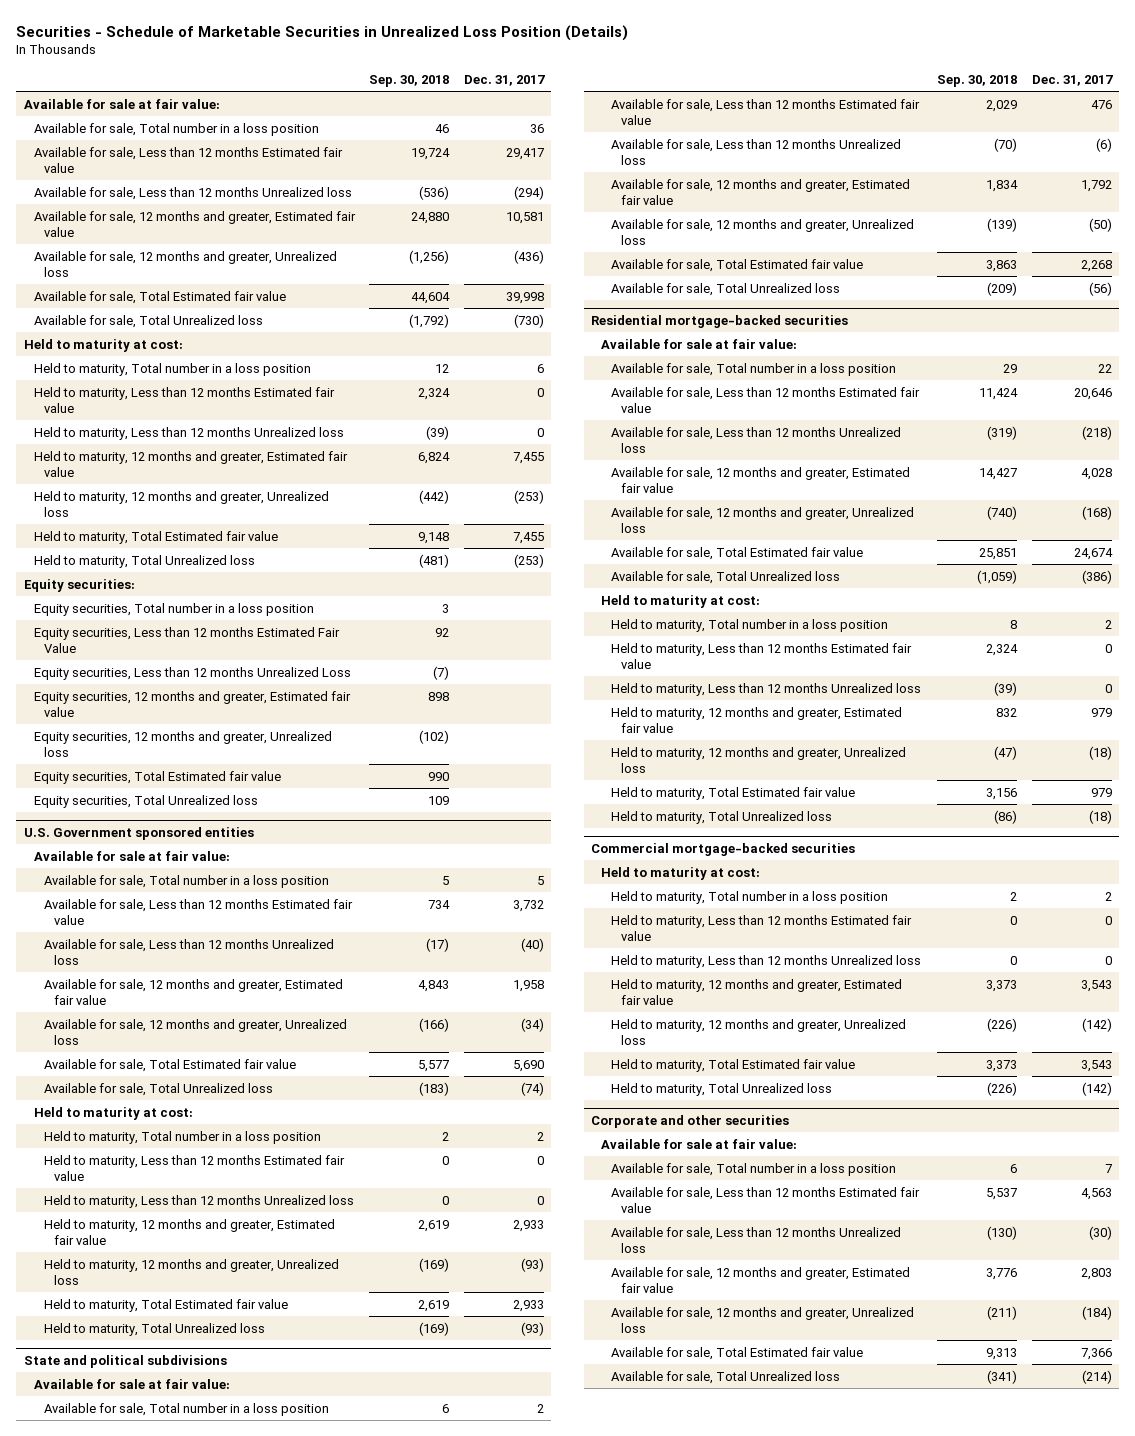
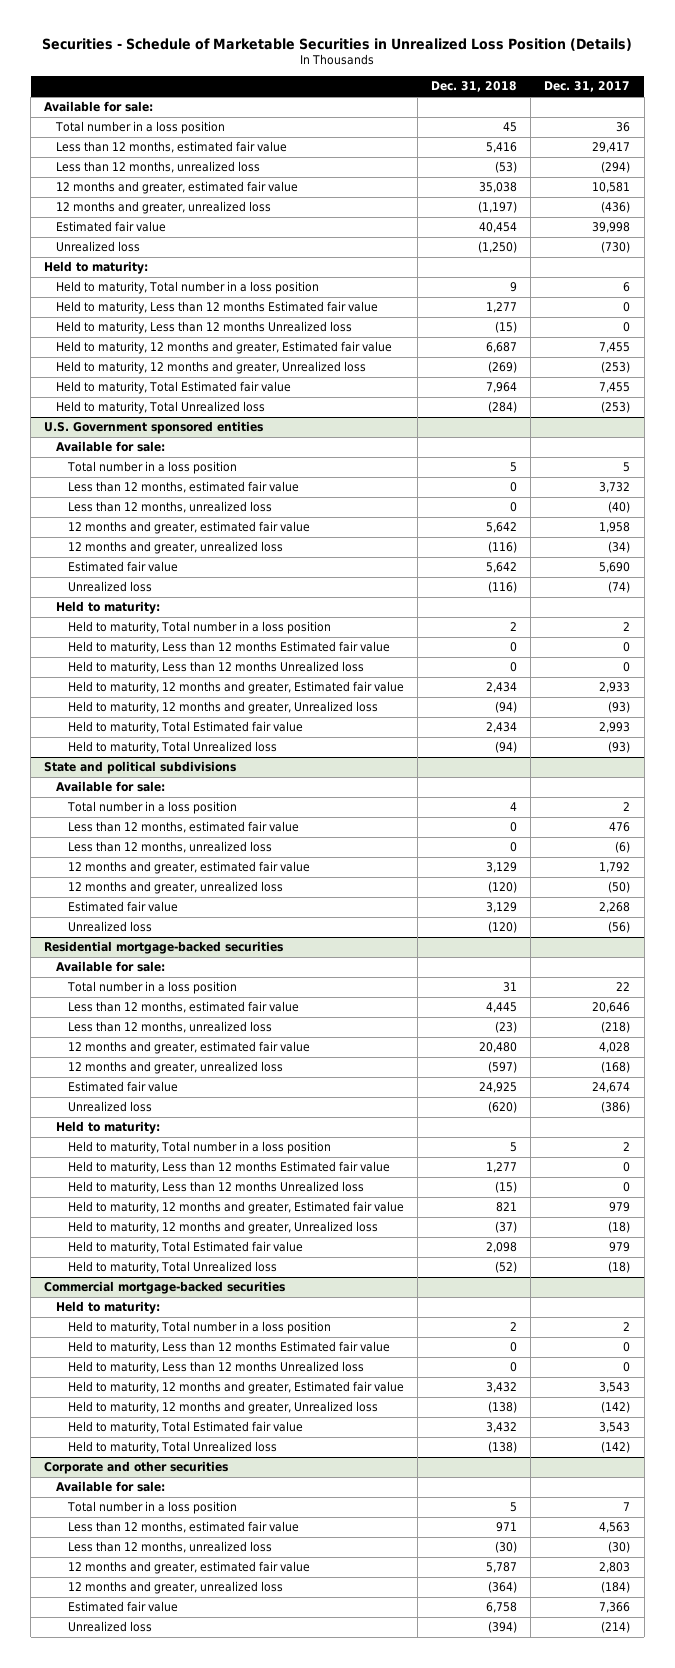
[369,75,450,88] Sep. 30, 2018 -> none
none -> [430,81,517,93] Dec. 31, 2018
[23,98,220,109] Available for sale at fair value: -> [44,101,154,113] Available for sale:
[33,122,319,136] Available for sale, Total number in a loss position -> [54,121,225,135] Total number in a loss position
[33,146,343,173] Available for sale, Less than 12 months Estimated fair value -> [55,141,287,154] Less than 12 months, estimated fair value
[33,186,352,200] Available for sale, Less than 12 months Unrealized loss -> [55,161,260,174] Less than 12 months, unrealized loss
[33,210,356,237] Available for sale, 12 months and greater, Estimated fair value -> [55,181,298,195] 12 months and greater, estimated fair value
[33,250,337,277] Available for sale, 12 months and greater, Unrealized loss -> [55,201,271,215] 12 months and greater, unrealized loss
[33,290,286,304] Available for sale, Total Estimated fair value -> [55,221,166,233] Estimated fair value
[33,314,263,328] Available for sale, Total Unrealized loss -> [55,241,140,253] Unrealized loss
[23,338,183,352] Held to maturity at cost: -> [44,261,149,275] Held to maturity:
[23,578,135,592] Equity securities: -> none
[33,602,314,616] Equity securities, Total number in a loss position -> none
[33,626,340,653] Equity securities, Less than 12 months Estimated Fair Value -> none
[33,666,351,680] Equity securities, Less than 12 months Unrealized Loss -> none
[33,690,351,717] Equity securities, 12 months and greater, Estimated fair value -> none
[33,730,332,757] Equity securities, 12 months and greater, Unrealized loss -> none
[33,770,281,784] Equity securities, Total Estimated fair value -> none
[33,794,258,808] Equity securities, Total Unrealized loss -> none
[33,850,230,861] Available for sale at fair value: -> [55,441,165,453] Available for sale:
[43,874,329,888] Available for sale, Total number in a loss position -> [66,461,237,475] Total number in a loss position
[43,898,353,925] Available for sale, Less than 12 months Estimated fair value -> [67,481,299,494] Less than 12 months, estimated fair value
[43,938,334,965] Available for sale, Less than 12 months Unrealized loss -> [67,501,272,514] Less than 12 months, unrealized loss
[43,978,343,1005] Available for sale, 12 months and greater, Estimated fair value -> [67,521,310,535] 12 months and greater, estimated fair value
[43,1018,347,1045] Available for sale, 12 months and greater, Unrealized loss -> [67,541,283,555] 12 months and greater, unrealized loss
[43,1058,296,1072] Available for sale, Total Estimated fair value -> [67,561,178,573] Estimated fair value
[43,1082,273,1096] Available for sale, Total Unrealized loss -> [67,581,152,593] Unrealized loss
[33,1106,193,1120] Held to maturity at cost: -> [55,601,160,615] Held to maturity:
[512,1299,544,1312] 2,933 -> [599,722,631,734] 2,993
[33,1378,230,1389] Available for sale at fair value: -> [55,781,165,793] Available for sale:
[43,1402,329,1416] Available for sale, Total number in a loss position -> [66,801,237,815] Total number in a loss position
[611,98,921,125] Available for sale, Less than 12 months Estimated fair value -> [67,821,299,834] Less than 12 months, estimated fair value
[611,138,902,165] Available for sale, Less than 12 months Unrealized loss -> [67,841,272,854] Less than 12 months, unrealized loss
[611,178,911,205] Available for sale, 12 months and greater, Estimated fair value -> [67,861,310,875] 12 months and greater, estimated fair value
[611,218,915,245] Available for sale, 12 months and greater, Unrealized loss -> [67,881,283,895] 12 months and greater, unrealized loss
[611,258,864,272] Available for sale, Total Estimated fair value -> [67,901,178,913] Estimated fair value
[611,282,841,296] Available for sale, Total Unrealized loss -> [67,921,152,933] Unrealized loss
[601,338,798,349] Available for sale at fair value: -> [55,961,165,973] Available for sale:
[611,362,897,376] Available for sale, Total number in a loss position -> [66,981,237,995] Total number in a loss position
[611,386,921,413] Available for sale, Less than 12 months Estimated fair value -> [67,1001,299,1014] Less than 12 months, estimated fair value
[611,426,902,453] Available for sale, Less than 12 months Unrealized loss -> [67,1021,272,1034] Less than 12 months, unrealized loss
[611,466,911,493] Available for sale, 12 months and greater, Estimated fair value -> [67,1041,310,1055] 12 months and greater, estimated fair value
[611,506,915,533] Available for sale, 12 months and greater, Unrealized loss -> [67,1061,283,1075] 12 months and greater, unrealized loss
[611,546,864,560] Available for sale, Total Estimated fair value -> [67,1081,178,1093] Estimated fair value
[611,570,841,584] Available for sale, Total Unrealized loss -> [67,1101,152,1113] Unrealized loss
[601,594,761,608] Held to maturity at cost: -> [55,1121,160,1135] Held to maturity:
[601,866,761,880] Held to maturity at cost: -> [55,1301,160,1315] Held to maturity:
[601,1138,798,1149] Available for sale at fair value: -> [55,1481,165,1493] Available for sale:
[611,1162,897,1176] Available for sale, Total number in a loss position -> [66,1501,237,1515] Total number in a loss position
[611,1186,921,1213] Available for sale, Less than 12 months Estimated fair value -> [67,1521,299,1534] Less than 12 months, estimated fair value
[611,1226,902,1253] Available for sale, Less than 12 months Unrealized loss -> [67,1541,272,1554] Less than 12 months, unrealized loss
[611,1266,911,1293] Available for sale, 12 months and greater, Estimated fair value -> [67,1561,310,1575] 12 months and greater, estimated fair value
[611,1306,915,1333] Available for sale, 12 months and greater, Unrealized loss -> [67,1581,283,1595] 12 months and greater, unrealized loss
[611,1346,864,1360] Available for sale, Total Estimated fair value -> [67,1601,178,1613] Estimated fair value
[611,1370,841,1384] Available for sale, Total Unrealized loss -> [67,1621,152,1633] Unrealized loss

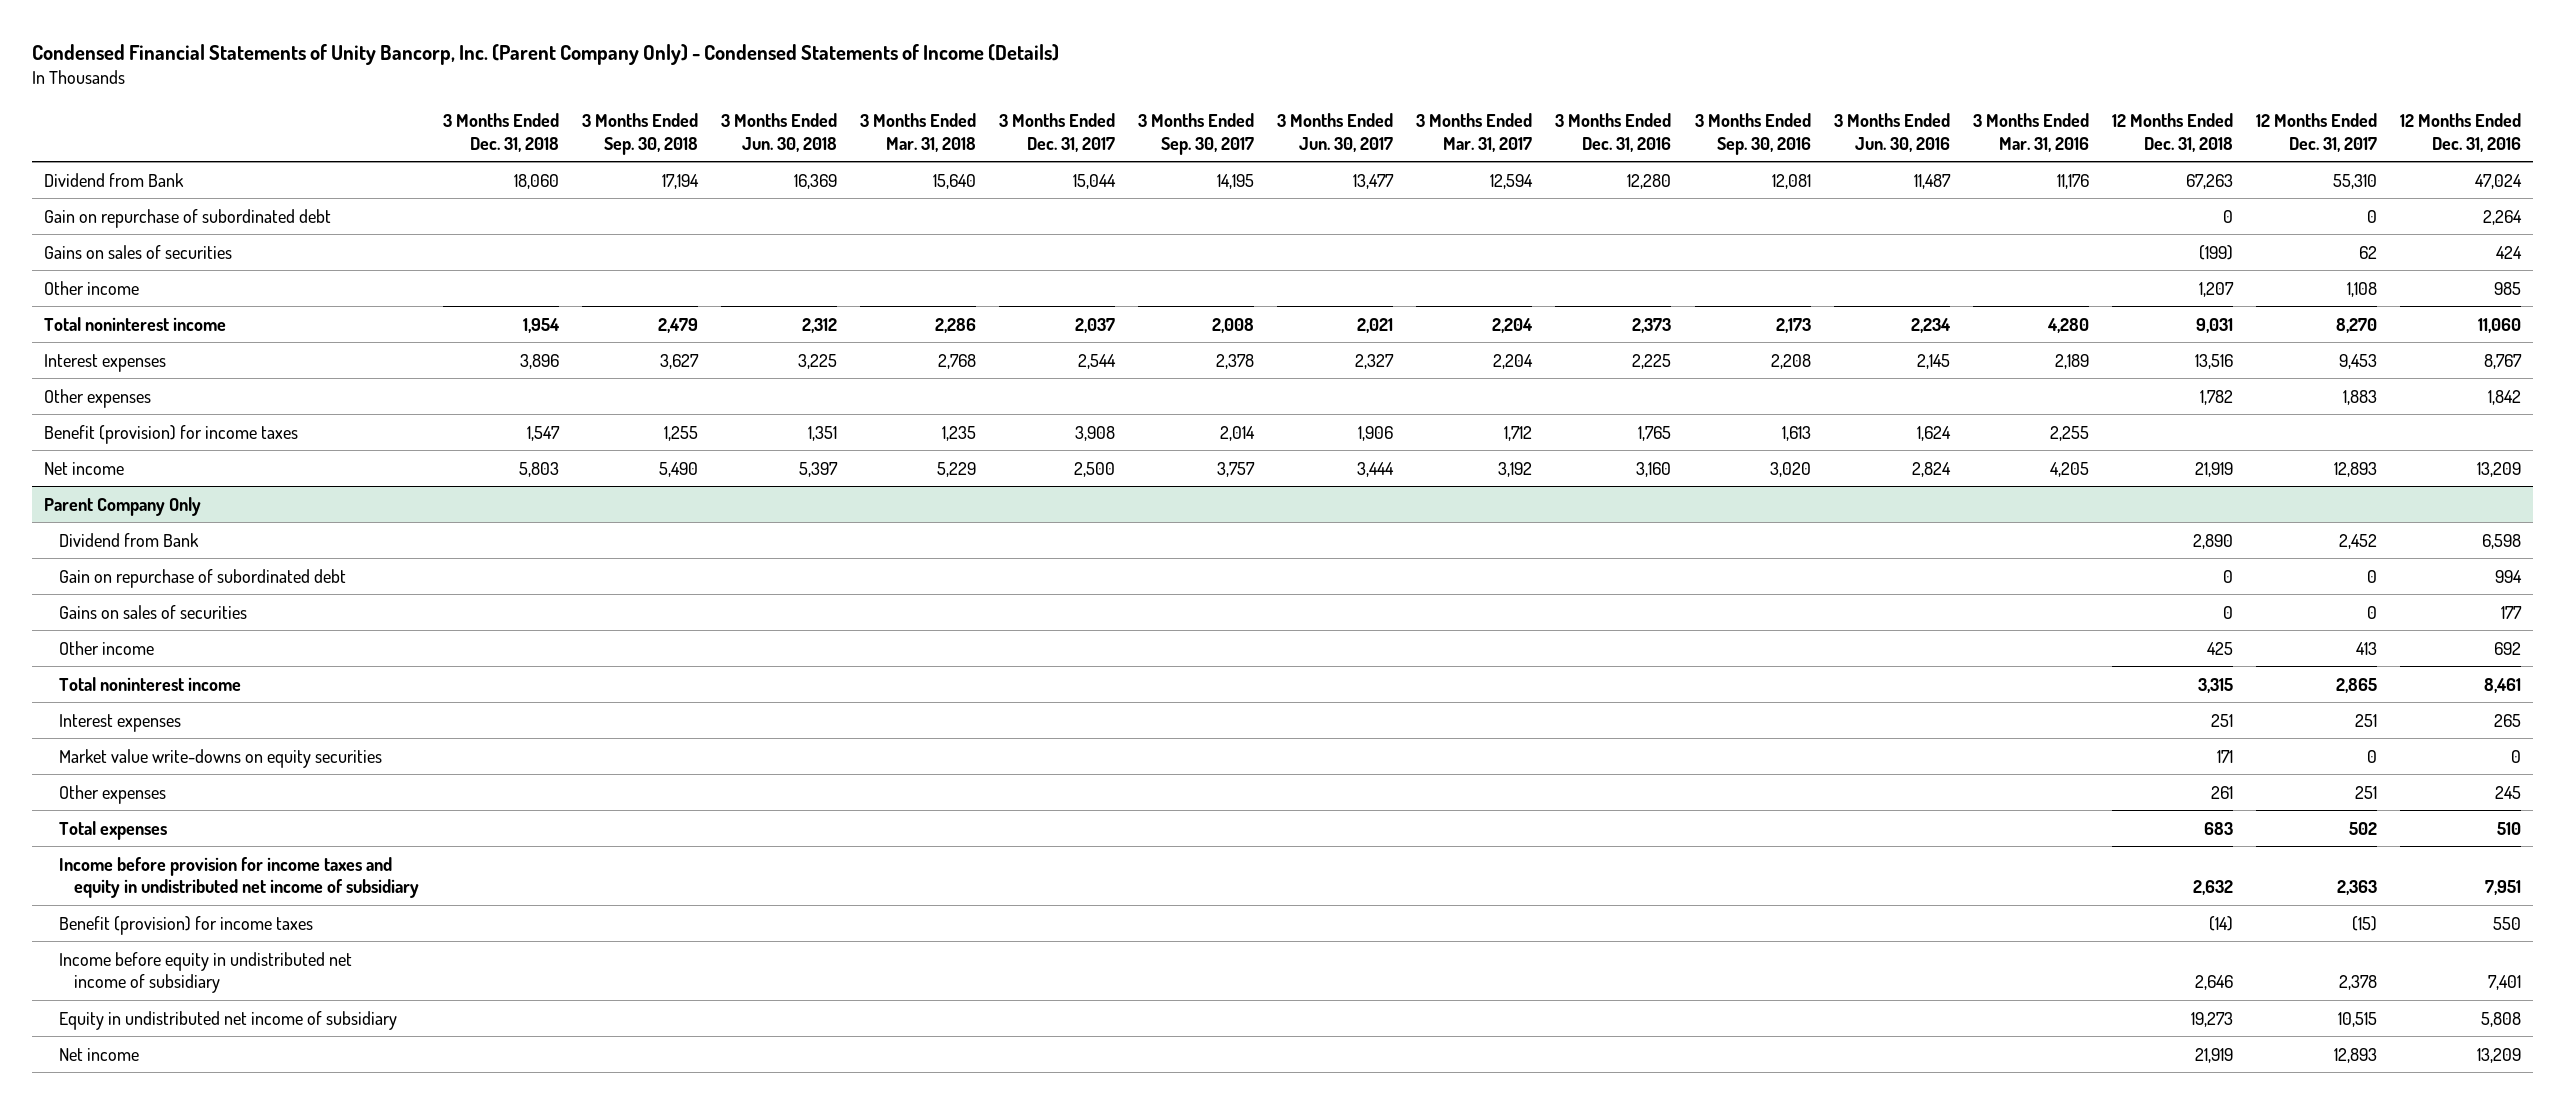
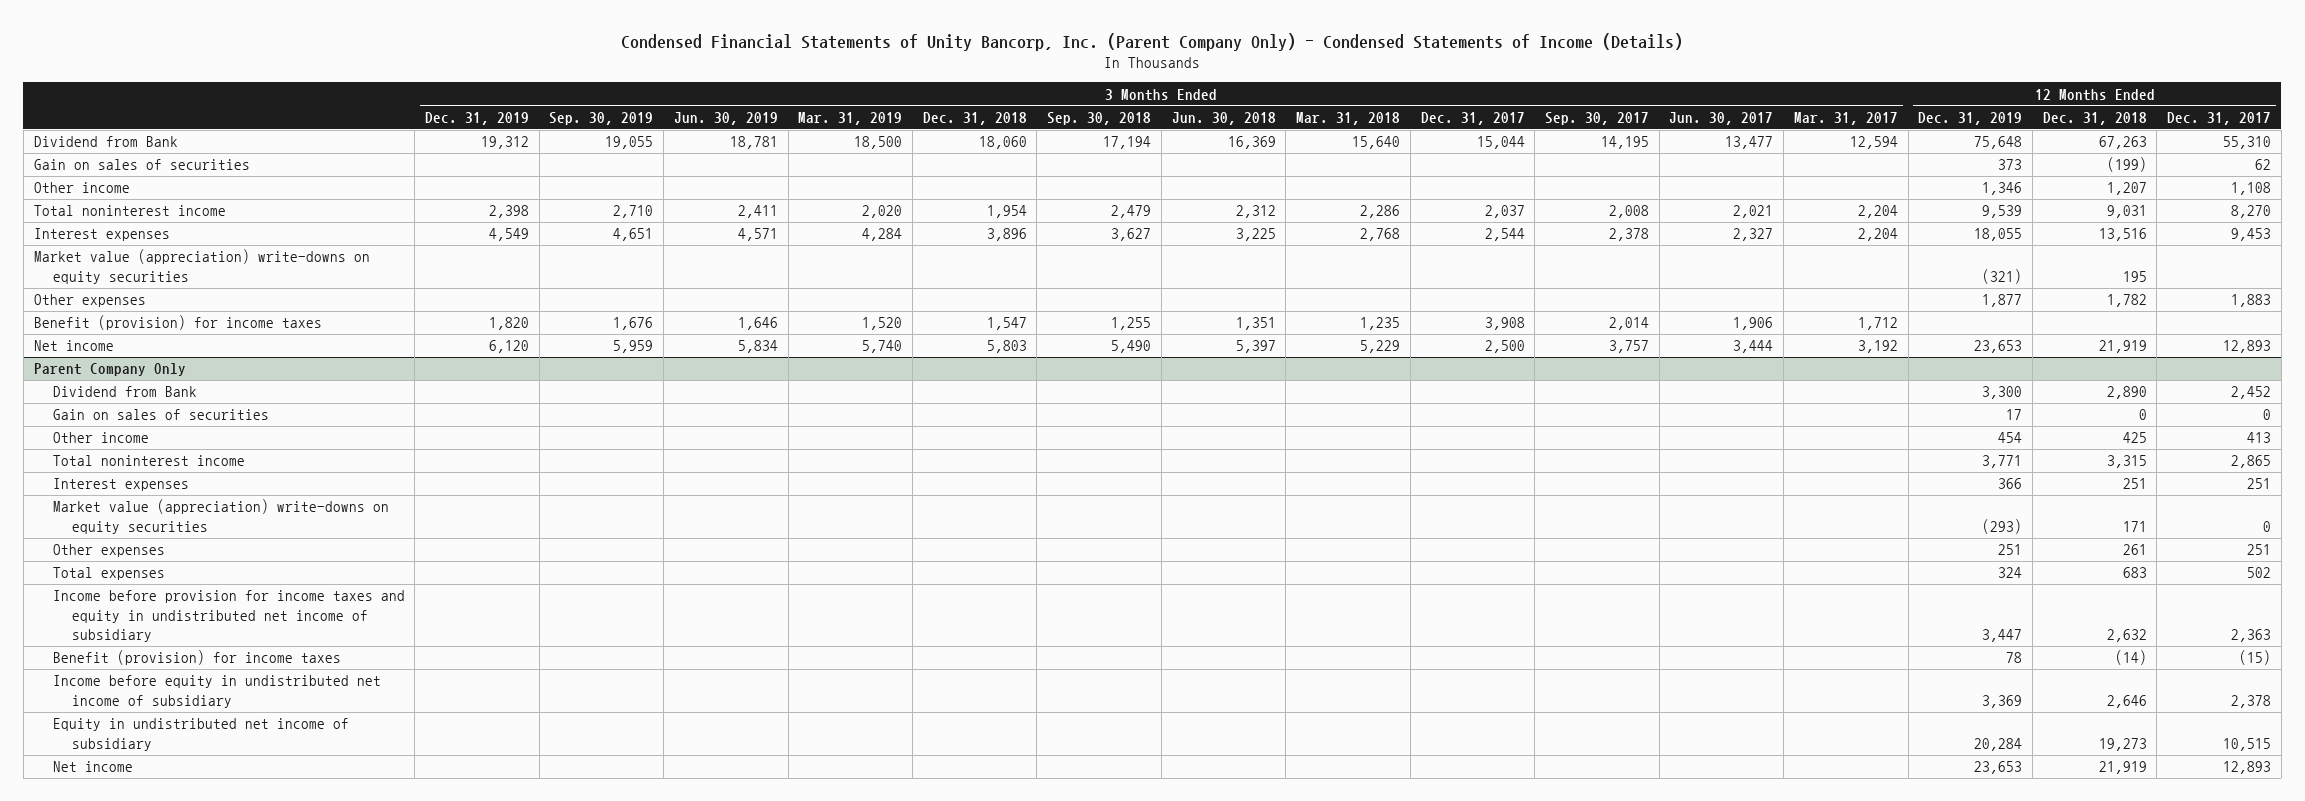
[1555,112,1672,152] 3 Months Ended Dec. 31, 2016 -> none
[1694,112,1811,155] 3 Months Ended Sep. 30, 2016 -> none
[1833,112,1950,152] 3 Months Ended Jun. 30, 2016 -> none
[1972,112,2089,152] 3 Months Ended Mar. 31, 2016 -> none
[2400,112,2522,152] 12 Months Ended Dec. 31, 2016 -> none
none -> [424,111,529,125] Dec. 31, 2019
none -> [549,111,654,125] Sep. 30, 2019
none -> [673,111,778,125] Jun. 30, 2019
none -> [798,111,903,125] Mar. 31, 2019
none -> [1918,111,2023,125] Dec. 31, 2019
[43,208,331,228] Gain on repurchase of subordinated debt -> none
[43,244,232,259] Gains on sales of securities -> [33,159,250,171] Gain on sales of securities
none -> [33,249,370,284] Market value (appreciation) write-downs on equity securities
[59,568,347,588] Gain on repurchase of subordinated debt -> none
[59,604,248,619] Gains on sales of securities -> [52,409,269,421] Gain on sales of securities
[59,748,383,768] Market value write-downs on equity securities -> [52,499,389,534] Market value (appreciation) write-downs on equity securities

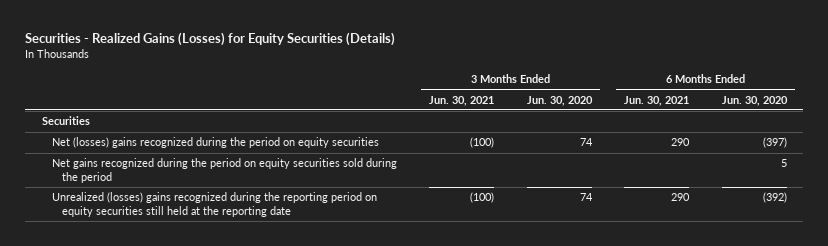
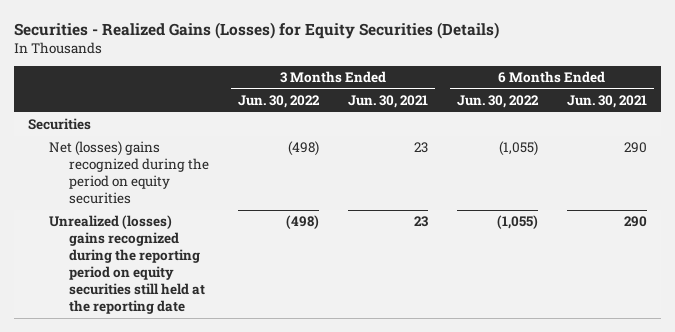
[526,95,593,106] Jun. 30, 2020 -> none
[721,95,788,106] Jun. 30, 2020 -> none
none -> [238,95,321,109] Jun. 30, 2022
none -> [456,95,539,109] Jun. 30, 2022
[52,158,398,184] Net gains recognized during the period on equity securities sold during the period -> none
[470,137,495,149] (100) -> [414,142,429,154] 23
[470,192,495,204] (100) -> [414,216,429,228] 23

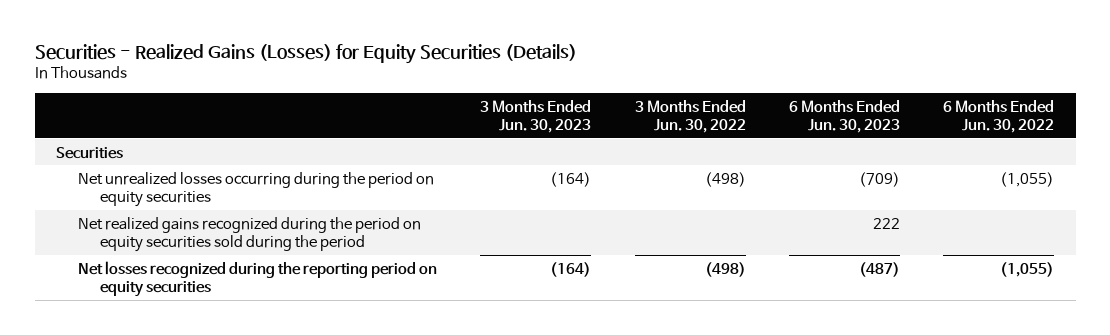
[348,95,429,109] Jun. 30, 2021 -> none
[566,95,647,109] Jun. 30, 2021 -> none
none -> [480,99,592,133] 3 Months Ended Jun. 30, 2023
none -> [788,99,900,133] 6 Months Ended Jun. 30, 2023
[48,141,210,205] Net (losses) gains recognized during the period on equity securities -> [78,171,435,207] Net unrealized losses occurring during the period on equity securities
none -> [78,216,422,252] Net realized gains recognized during the period on equity securities sold during the period
[48,215,206,315] Unrealized (losses) gains recognized during the reporting period on equity securities still held at the reporting date -> [78,260,438,297] Net losses recognized during the reporting period on equity securities

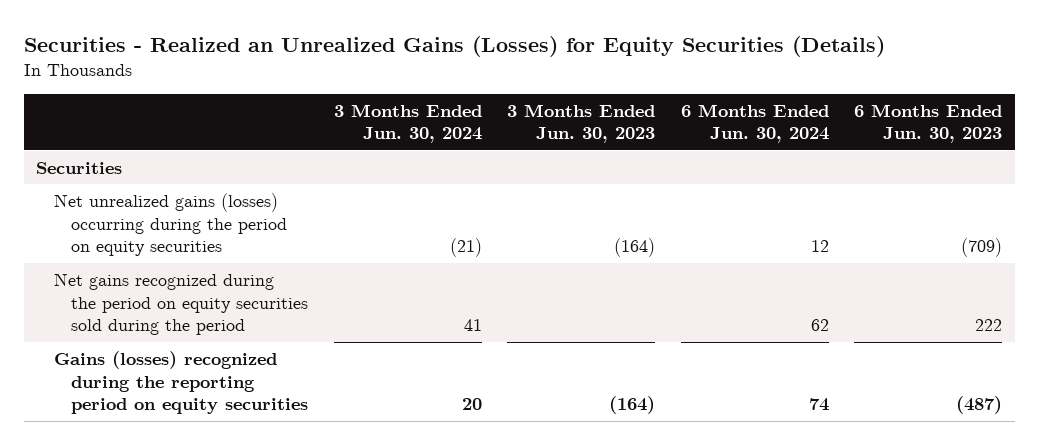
[34,43,577,64] Securities - Realized Gains (Losses) for Equity Securities (Details) -> [23,35,885,57] Securities - Realized an Unrealized Gains (Losses) for Equity Securities (Details)
[634,99,746,133] 3 Months Ended Jun. 30, 2022 -> none
[943,99,1055,133] 6 Months Ended Jun. 30, 2022 -> none
none -> [333,103,482,144] 3 Months Ended Jun. 30, 2024
none -> [680,103,829,144] 6 Months Ended Jun. 30, 2024
[78,171,435,207] Net unrealized losses occurring during the period on equity securities -> [53,192,288,257] Net unrealized gains (losses) occurring during the period on equity securities
[78,216,422,252] Net realized gains recognized during the period on equity securities sold during the period -> [53,272,309,336] Net gains recognized during the period on equity securities sold during the period
[78,260,438,297] Net losses recognized during the reporting period on equity securities -> [53,350,309,415] Gains (losses) recognized during the reporting period on equity securities

